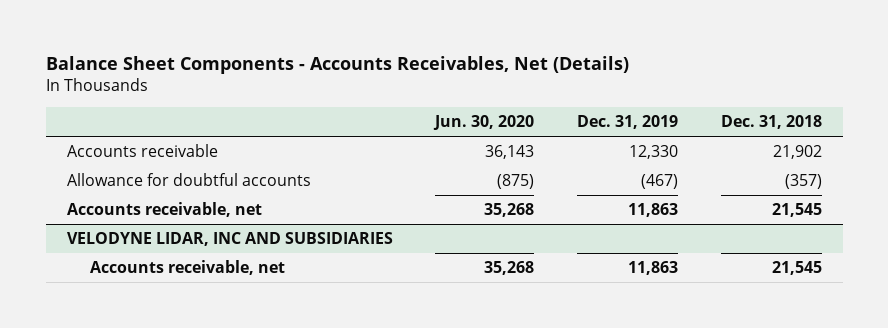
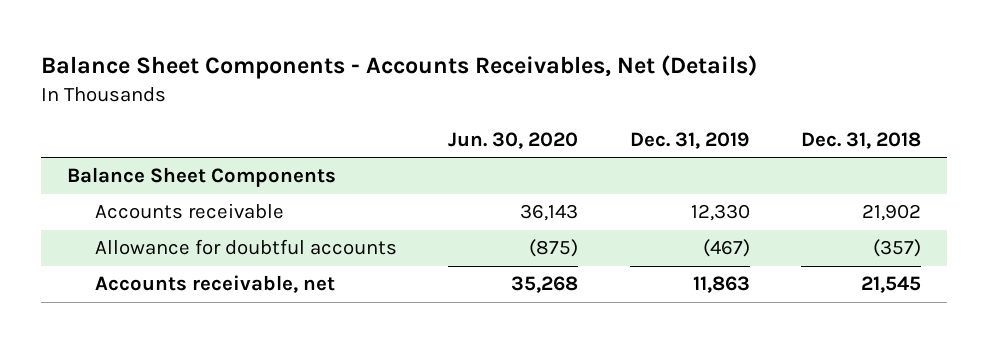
none -> [66,167,336,188] Balance Sheet Components
[66,232,393,247] VELODYNE LIDAR, INC AND SUBSIDIARIES -> none
[89,260,285,276] Accounts receivable, net -> none

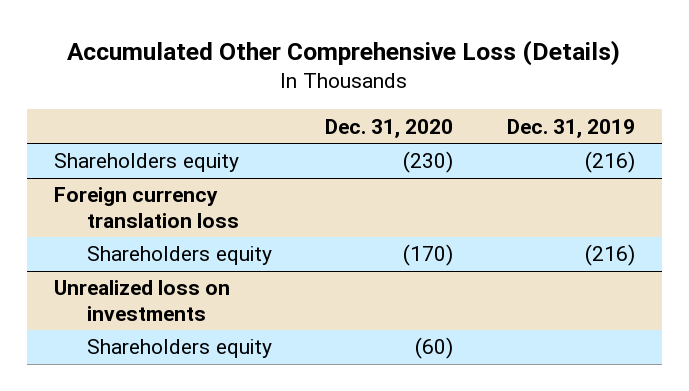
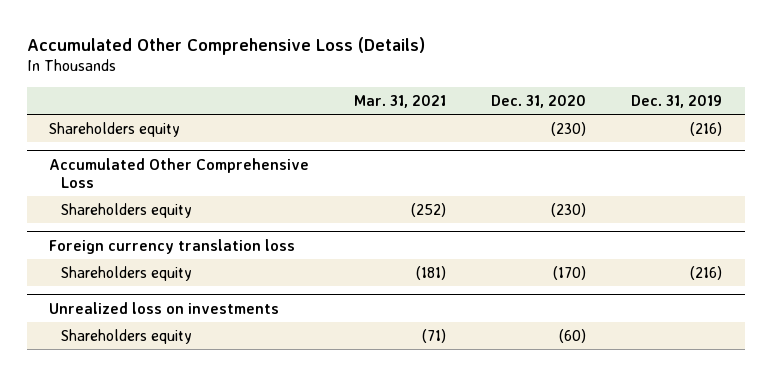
none -> [354,94,447,108] Mar. 31, 2021
none -> [49,157,310,188] Accumulated Other Comprehensive Loss
none -> [61,202,193,218] Shareholders equity

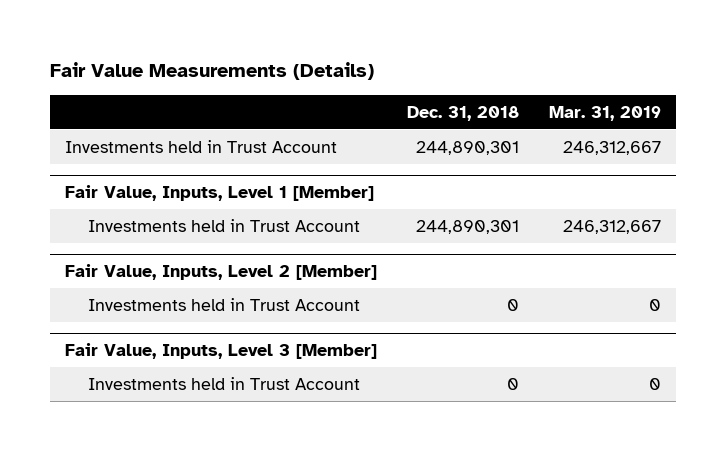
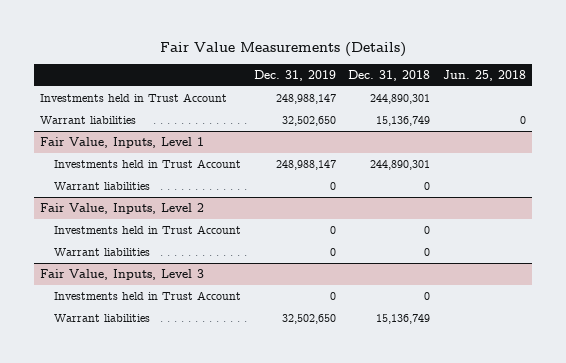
[548,105,661,121] Mar. 31, 2019 -> none
none -> [253,69,336,81] Dec. 31, 2019
none -> [443,69,527,81] Jun. 25, 2018
none -> [40,115,137,124] Warrant liabilities
[64,185,374,202] Fair Value, Inputs, Level 1 [Member] -> [40,136,205,148] Fair Value, Inputs, Level 1
none -> [53,181,150,190] Warrant liabilities
[64,264,377,281] Fair Value, Inputs, Level 2 [Member] -> [40,202,205,214] Fair Value, Inputs, Level 2
none -> [53,247,150,256] Warrant liabilities
[64,343,377,360] Fair Value, Inputs, Level 3 [Member] -> [40,268,205,280] Fair Value, Inputs, Level 3
none -> [53,313,150,322] Warrant liabilities

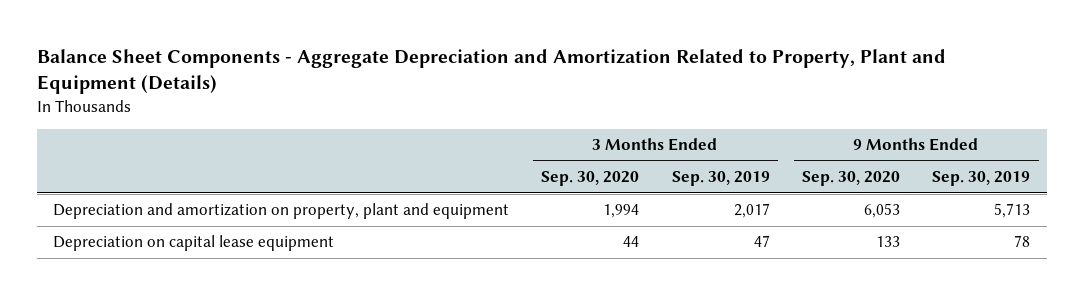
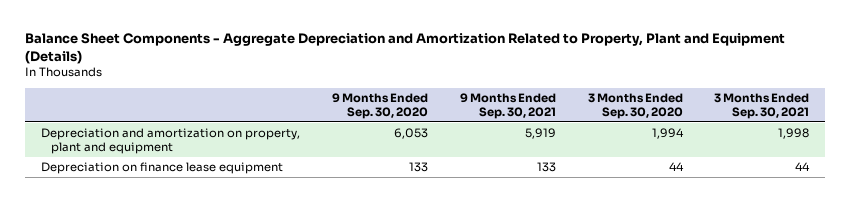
[671,171,770,187] Sep. 30, 2019 -> none
[932,171,1031,187] Sep. 30, 2019 -> none
none -> [459,92,556,119] 9 Months Ended Sep. 30, 2021
none -> [714,92,810,119] 3 Months Ended Sep. 30, 2021
[52,235,334,252] Depreciation on capital lease equipment -> [40,162,283,175] Depreciation on finance lease equipment

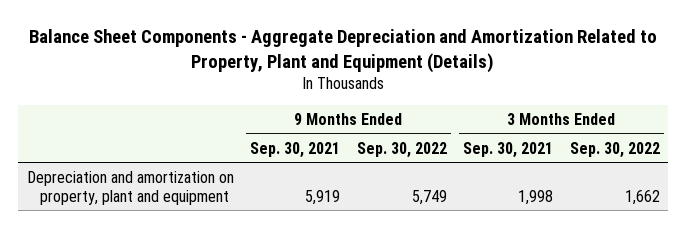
[331,92,428,119] 9 Months Ended Sep. 30, 2020 -> none
[587,92,683,119] 3 Months Ended Sep. 30, 2020 -> none
none -> [356,141,447,158] Sep. 30, 2022
none -> [569,141,660,158] Sep. 30, 2022
[40,162,283,175] Depreciation on finance lease equipment -> none

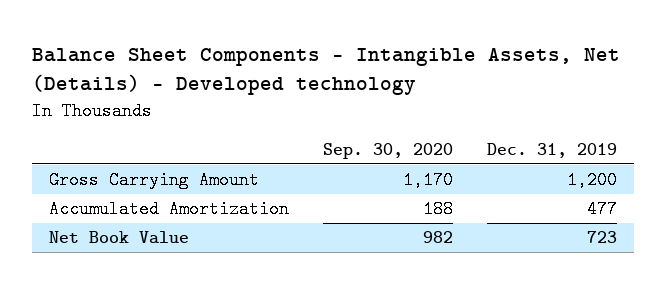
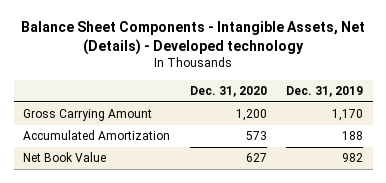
[322,142,453,159] Sep. 30, 2020 -> none
none -> [189,85,267,97] Dec. 31, 2020
[566,171,617,190] 1,200 -> [331,109,363,122] 1,170
[586,200,617,219] 477 -> [341,131,363,141] 188
[586,231,617,244] 723 -> [341,153,363,163] 982

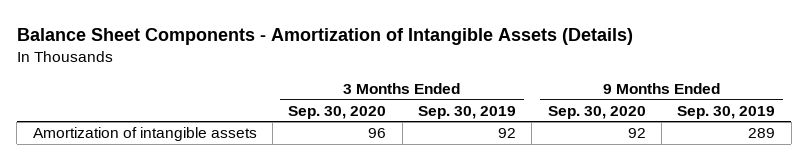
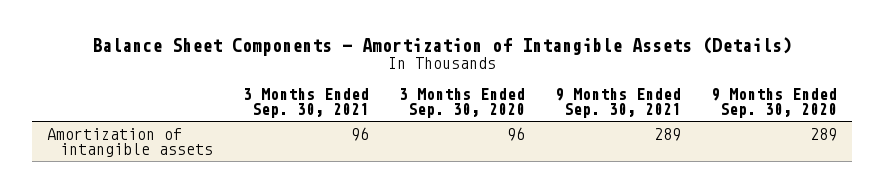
[417,105,516,119] Sep. 30, 2019 -> none
[677,105,776,119] Sep. 30, 2019 -> none
none -> [243,87,370,119] 3 Months Ended Sep. 30, 2021
none -> [555,87,682,119] 9 Months Ended Sep. 30, 2021
[627,128,646,139] 92 -> [810,128,838,142] 289

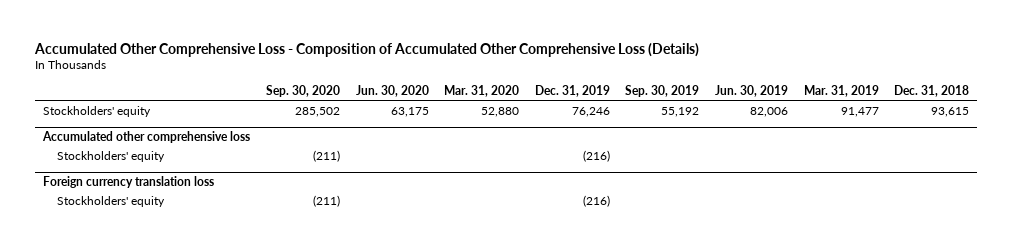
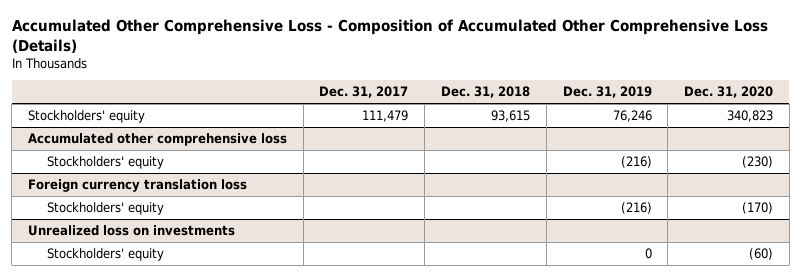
[265,84,340,97] Sep. 30, 2020 -> none
[355,84,429,97] Jun. 30, 2020 -> none
[444,84,520,97] Mar. 31, 2020 -> none
[625,84,700,97] Sep. 30, 2019 -> none
[715,84,789,97] Jun. 30, 2019 -> none
[803,84,879,97] Mar. 31, 2019 -> none
none -> [319,86,409,99] Dec. 31, 2017
none -> [684,86,774,99] Dec. 31, 2020
none -> [27,225,235,237] Unrealized loss on investments
none -> [47,248,165,262] Stockholders' equity

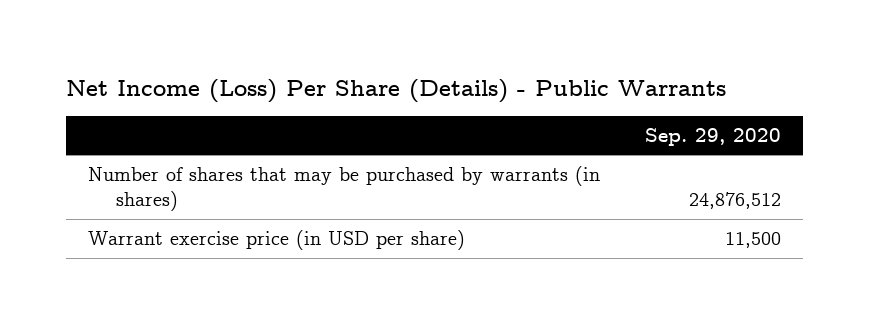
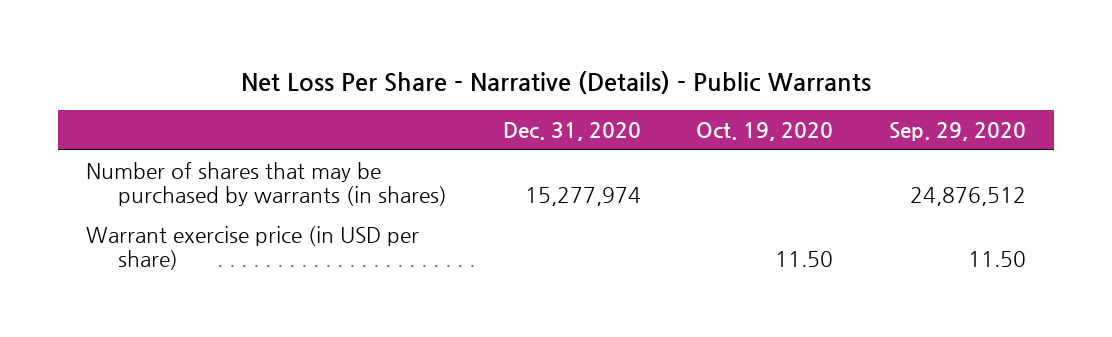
[66,79,727,104] Net Income (Loss) Per Share (Details) - Public Warrants -> [240,70,871,94] Net Loss Per Share - Narrative (Details) - Public Warrants
none -> [502,122,641,142] Dec. 31, 2020
none -> [696,122,834,142] Oct. 19, 2020
[724,232,781,249] 11,500 -> [967,251,1026,268] 11.50

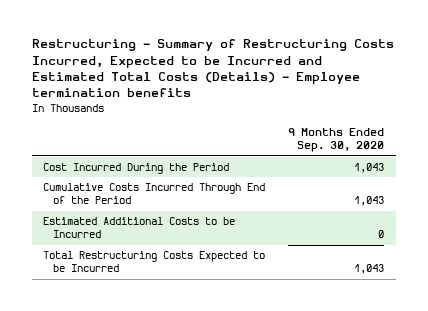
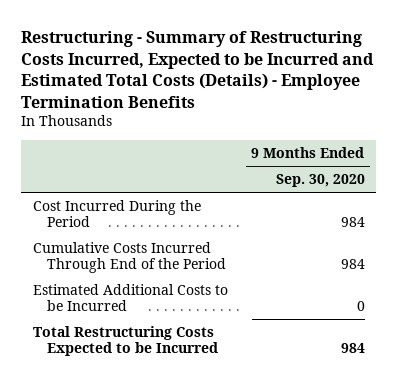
[31,39,394,98] Restructuring - Summary of Restructuring Costs Incurred, Expected to be Incurred and Estimated Total Costs (Details) - Employee termination benefits -> [21,30,375,108] Restructuring - Summary of Restructuring Costs Incurred, Expected to be Incurred and Estimated Total Costs (Details) - Employee Termination Benefits
[354,163,385,174] 1,043 -> [340,216,365,227] 984
[354,196,385,207] 1,043 -> [340,258,365,269] 984
[354,264,385,275] 1,043 -> [340,342,365,353] 984

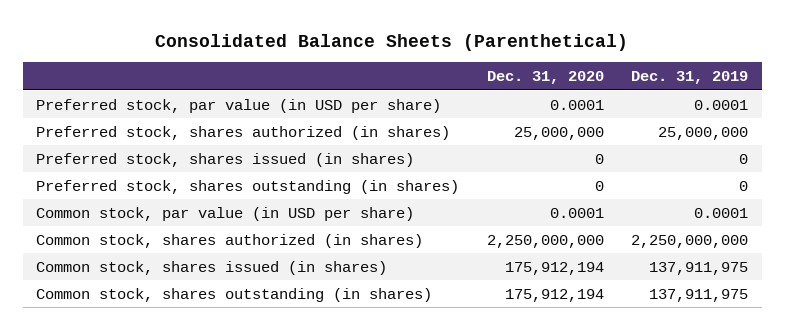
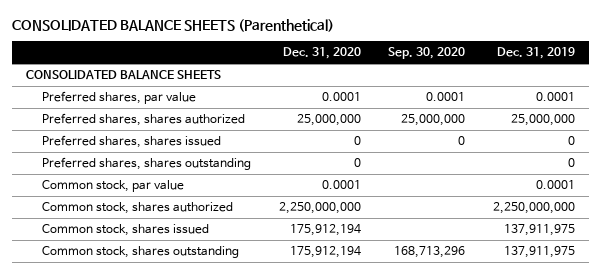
[155,33,629,51] Consolidated Balance Sheets (Parenthetical) -> [11,18,334,32] CONSOLIDATED BALANCE SHEETS (Parenthetical)
none -> [388,47,466,60] Sep. 30, 2020
none -> [25,70,221,81] CONSOLIDATED BALANCE SHEETS
[36,98,442,113] Preferred stock, par value (in USD per share) -> [41,91,196,105] Preferred shares, par value
[36,125,451,140] Preferred stock, shares authorized (in shares) -> [41,113,245,127] Preferred shares, shares authorized
[36,152,415,167] Preferred stock, shares issued (in shares) -> [41,135,221,149] Preferred shares, shares issued
[36,179,460,194] Preferred stock, shares outstanding (in shares) -> [41,157,251,171] Preferred shares, shares outstanding
[36,206,415,221] Common stock, par value (in USD per share) -> [41,180,184,193] Common stock, par value
[36,233,424,248] Common stock, shares authorized (in shares) -> [41,202,233,215] Common stock, shares authorized
[36,260,388,275] Common stock, shares issued (in shares) -> [41,224,209,237] Common stock, shares issued
[36,287,433,302] Common stock, shares outstanding (in shares) -> [41,246,239,259] Common stock, shares outstanding

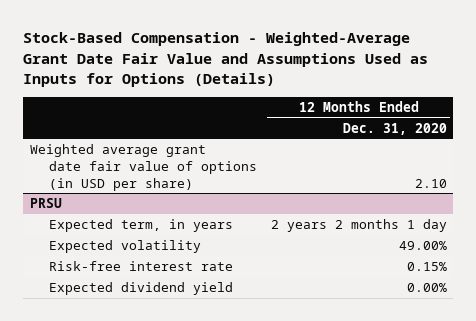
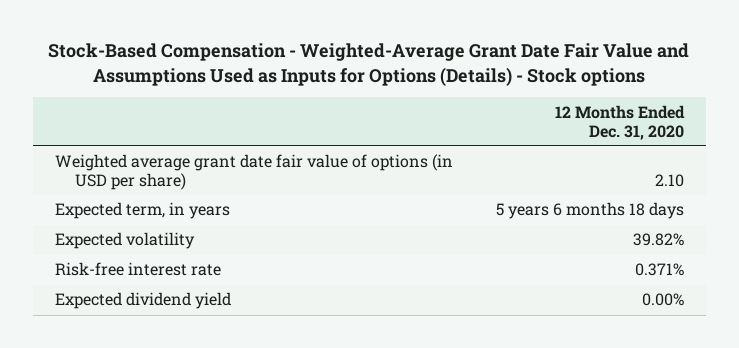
[23,32,429,88] Stock-Based Compensation - Weighted-Average Grant Date Fair Value and Assumptions Used as Inputs for Options (Details) -> [48,43,690,86] Stock-Based Compensation - Weighted-Average Grant Date Fair Value and Assumptions Used as Inputs for Options (Details) - Stock options
[29,198,62,209] PRSU -> none
[270,219,447,233] 2 years 2 months 1 day -> [496,202,685,220] 5 years 6 months 18 days
[398,241,447,251] 49.00% -> [633,233,685,247] 39.82%
[406,262,447,272] 0.15% -> [635,263,685,277] 0.371%

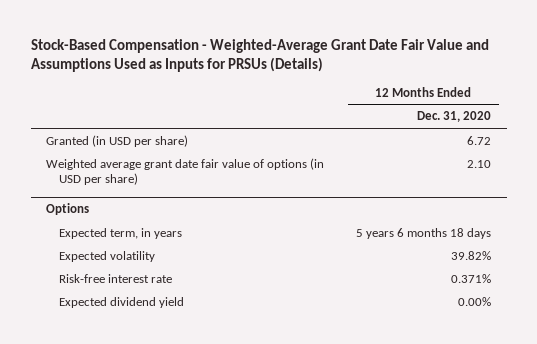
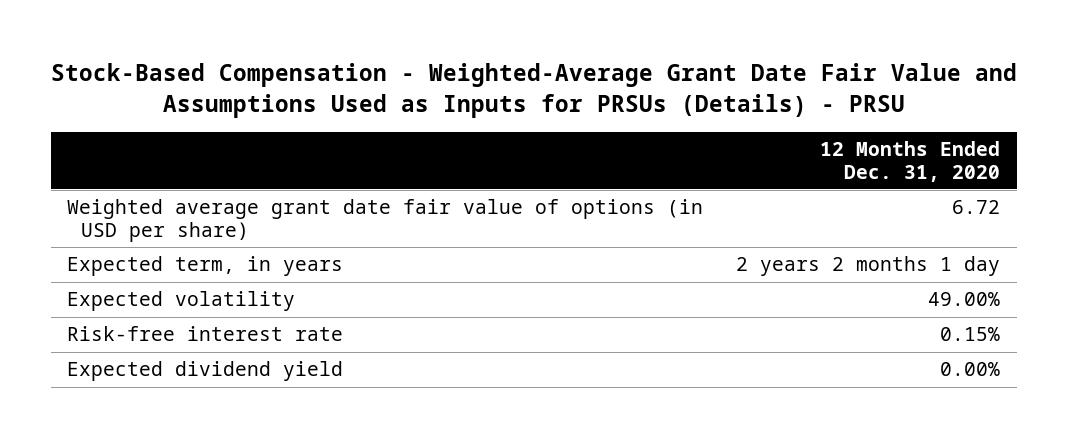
[30,38,489,73] Stock-Based Compensation - Weighted-Average Grant Date Fair Value and Assumptions Used as Inputs for PRSUs (Details) -> [50,63,1017,118] Stock-Based Compensation - Weighted-Average Grant Date Fair Value and Assumptions Used as Inputs for PRSUs (Details) - PRSU
[46,134,189,147] Granted (in USD per share) -> none
[46,203,90,216] Options -> none
[466,159,491,168] 2.10 -> [952,200,1001,215] 6.72
[355,227,491,239] 5 years 6 months 18 days -> [736,256,1001,277] 2 years 2 months 1 day
[450,250,491,260] 39.82% -> [928,292,1001,307] 49.00%
[450,273,491,283] 0.371% -> [940,327,1001,342] 0.15%

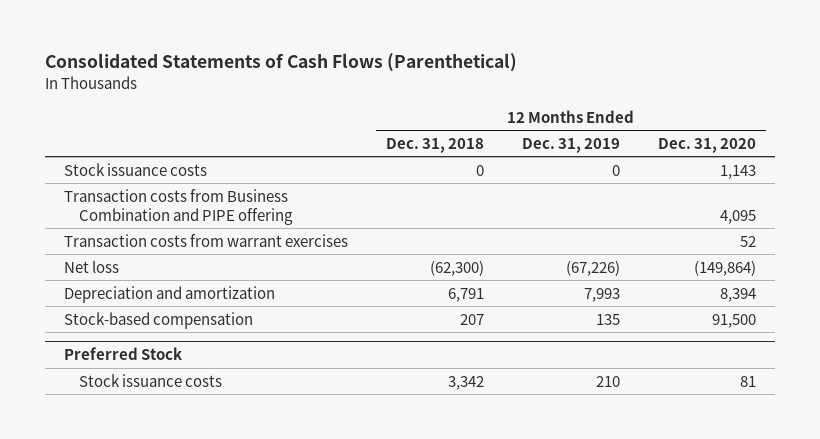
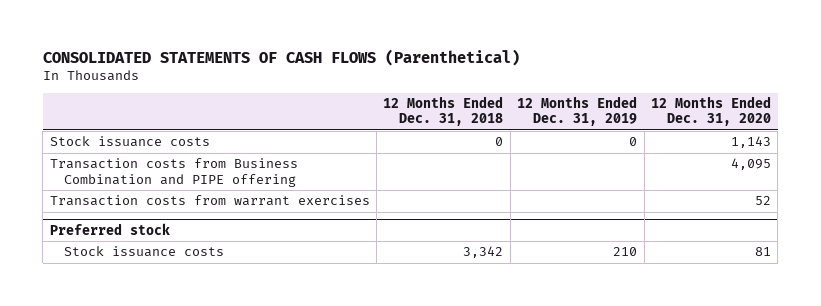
[44,53,517,73] Consolidated Statements of Cash Flows (Parenthetical) -> [42,48,520,66] CONSOLIDATED STATEMENTS OF CASH FLOWS (Parenthetical)
[63,259,119,273] Net loss -> none
[63,285,275,303] Depreciation and amortization -> none
[63,311,253,329] Stock-based compensation -> none
[63,347,182,361] Preferred Stock -> [49,222,170,235] Preferred stock

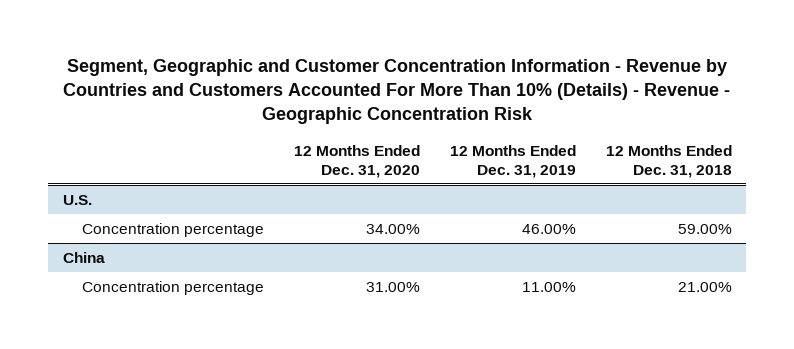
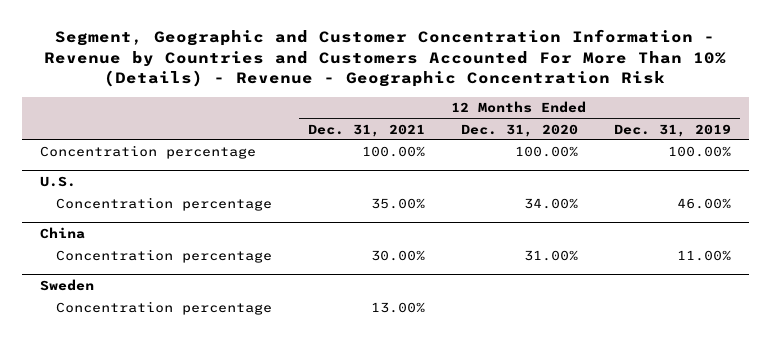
[605,144,732,178] 12 Months Ended Dec. 31, 2018 -> none
none -> [308,123,426,137] Dec. 31, 2021
none -> [39,145,256,160] Concentration percentage
none -> [39,279,94,292] Sweden
none -> [56,301,273,316] Concentration percentage

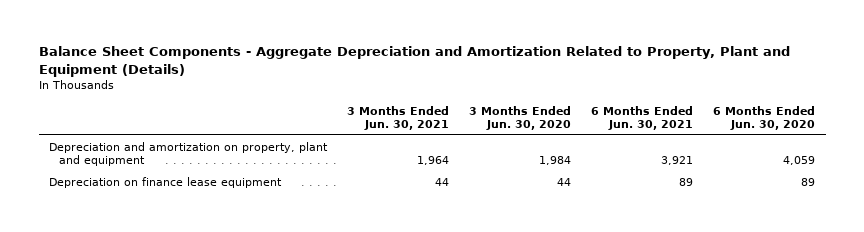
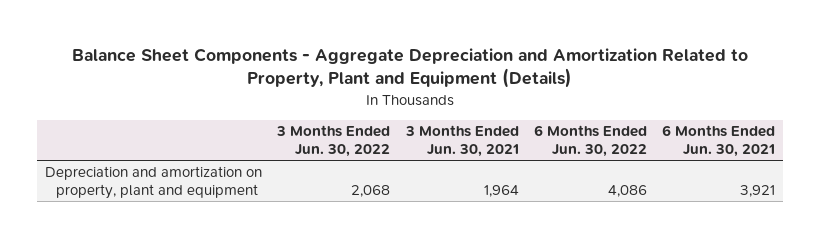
[469,105,572,131] 3 Months Ended Jun. 30, 2020 -> none
[713,105,816,131] 6 Months Ended Jun. 30, 2020 -> none
none -> [276,125,391,158] 3 Months Ended Jun. 30, 2022
none -> [534,125,648,158] 6 Months Ended Jun. 30, 2022
[48,176,282,188] Depreciation on finance lease equipment -> none

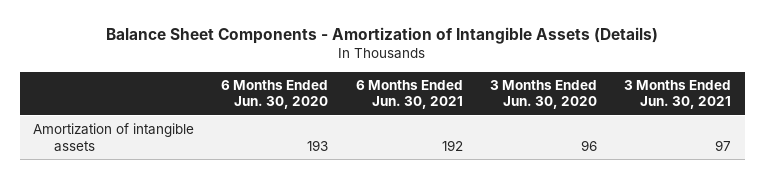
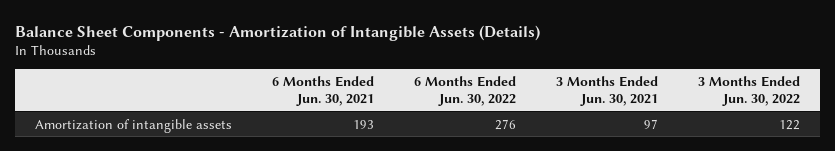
[221,79,329,110] 6 Months Ended Jun. 30, 2020 -> none
[490,79,598,110] 3 Months Ended Jun. 30, 2020 -> none
none -> [414,75,517,107] 6 Months Ended Jun. 30, 2022
none -> [698,75,801,107] 3 Months Ended Jun. 30, 2022
[441,139,463,151] 192 -> [353,119,375,129] 193

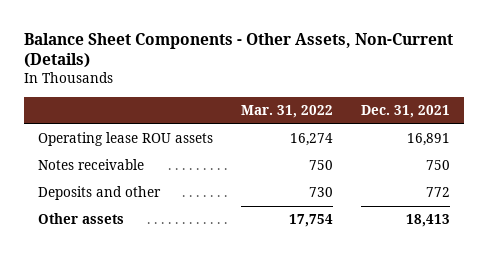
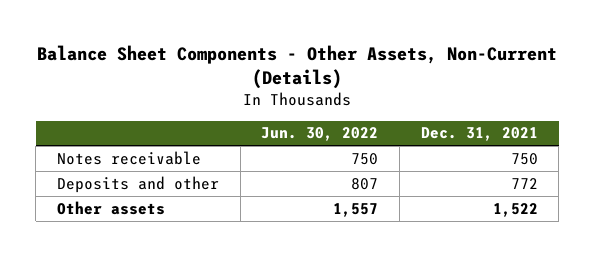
[241,105,334,119] Mar. 31, 2022 -> none
none -> [261,127,379,142] Jun. 30, 2022
[37,132,213,147] Operating lease ROU assets -> none
[406,214,451,228] 18,413 -> [492,202,538,217] 1,522

